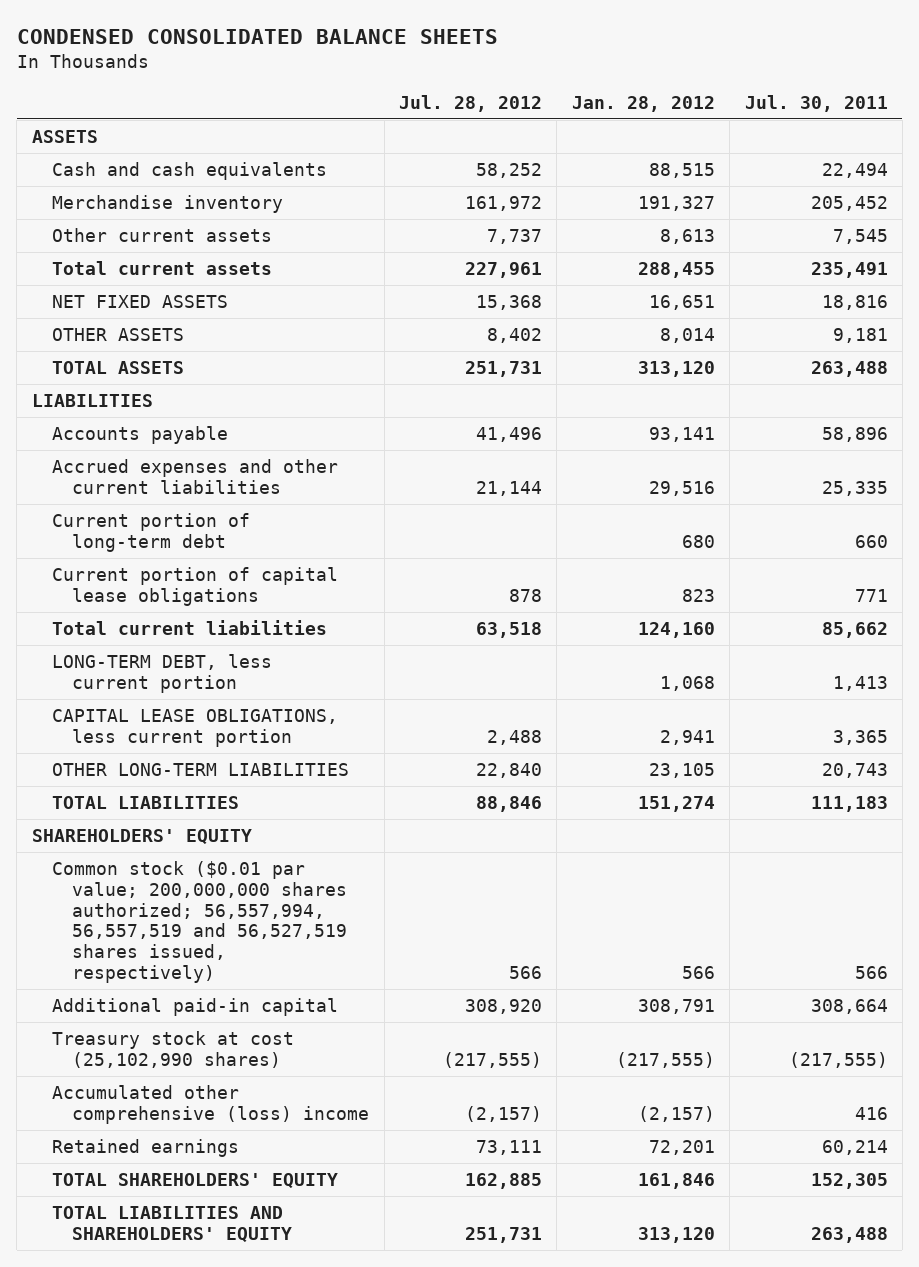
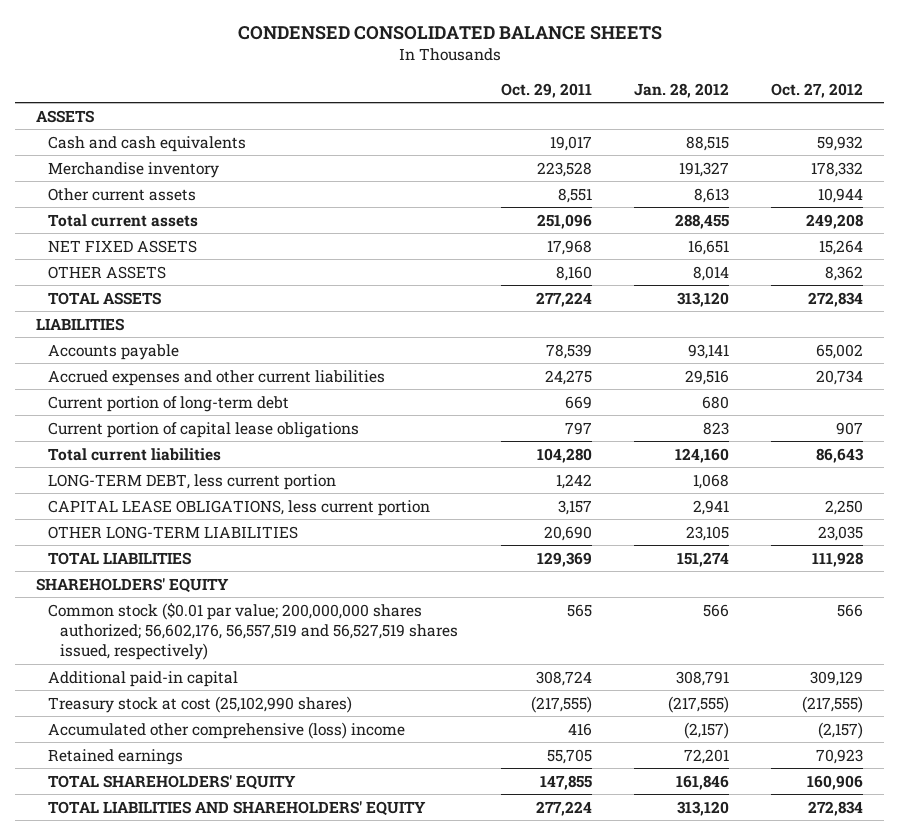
[399,94,543,112] Jul. 28, 2012 -> none
[744,94,888,112] Jul. 30, 2011 -> none
none -> [500,82,592,98] Oct. 29, 2011
none -> [771,82,864,98] Oct. 27, 2012
[52,860,348,983] Common stock ($0.01 par value; 200,000,000 shares authorized; 56,557,994, 56,557,519 and 56,527,519 shares issued, respectively) -> [48,602,459,661] Common stock ($0.01 par value; 200,000,000 shares authorized; 56,602,176, 56,557,519 and 56,527,519 shares issued, respectively)

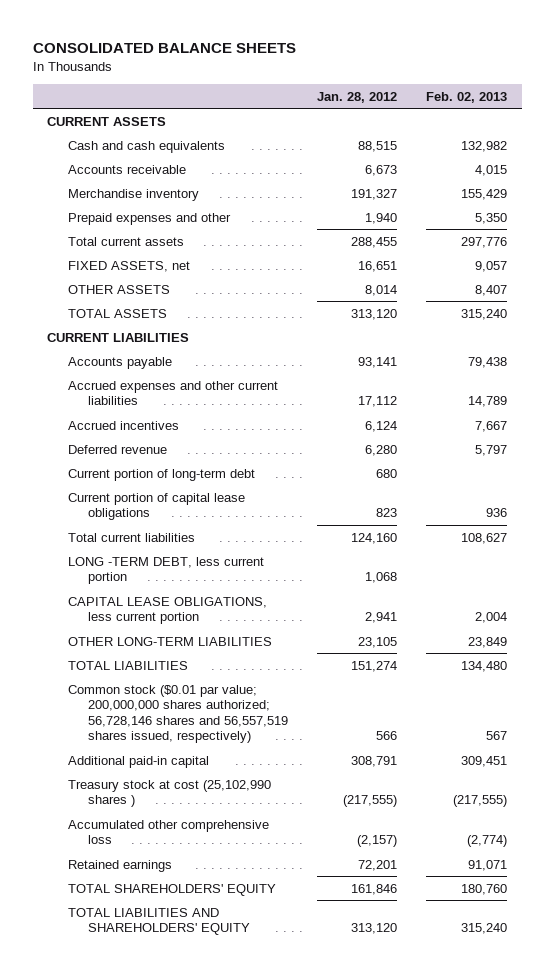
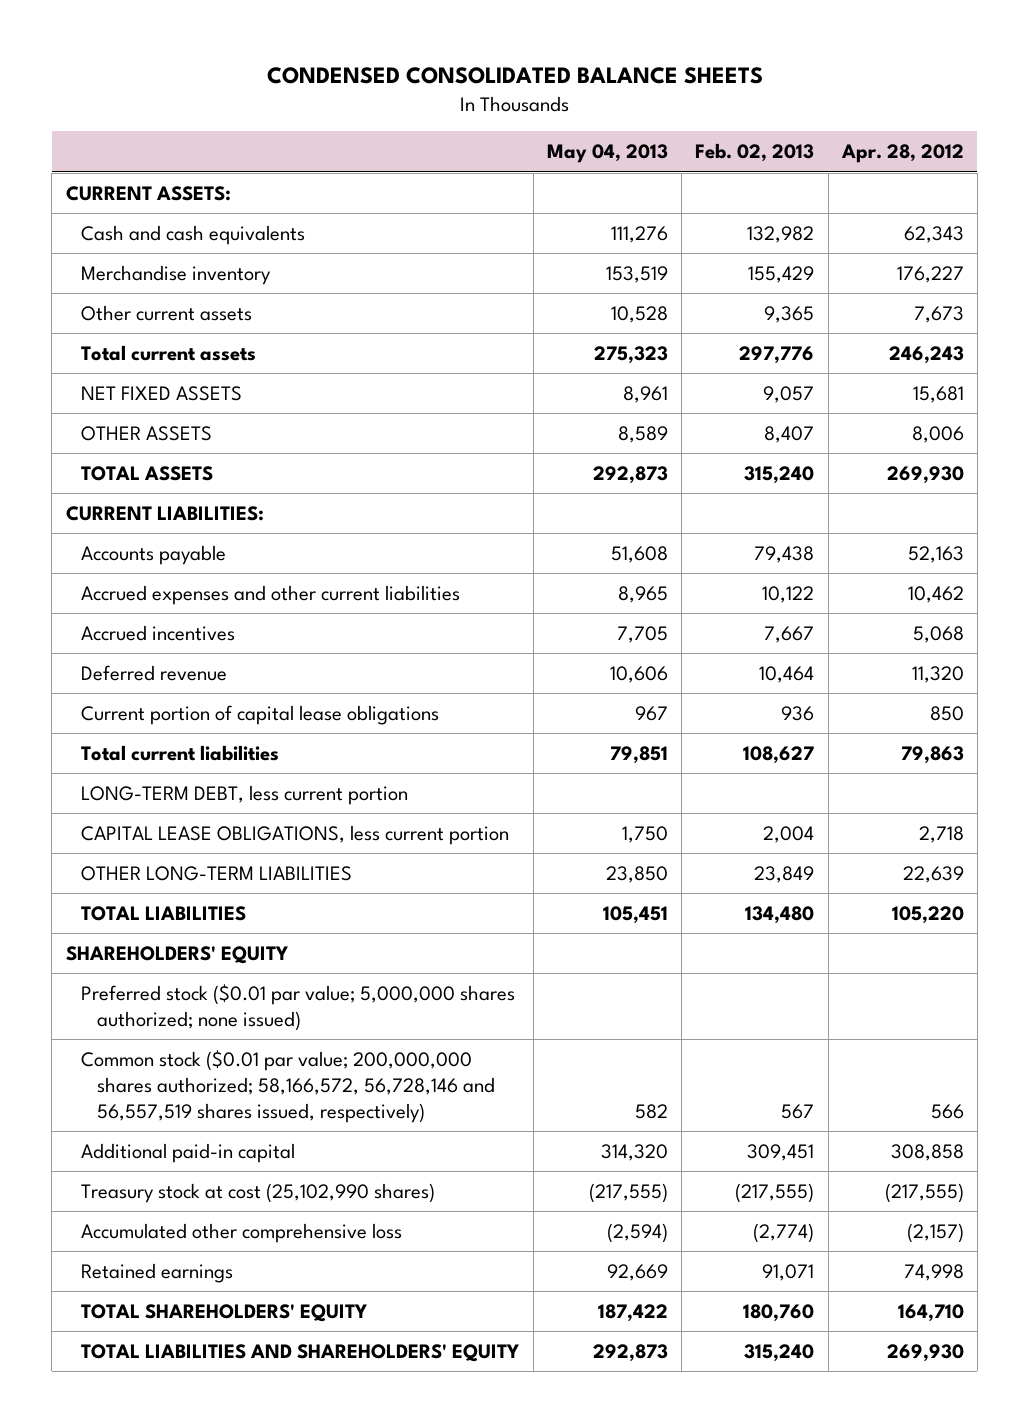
[32,43,296,54] CONSOLIDATED BALANCE SHEETS -> [266,67,763,85] CONDENSED CONSOLIDATED BALANCE SHEETS
[317,91,398,103] Jan. 28, 2012 -> none
none -> [546,144,668,164] May 04, 2013
none -> [840,144,964,164] Apr. 28, 2012
[47,116,167,126] CURRENT ASSETS -> [65,185,231,201] CURRENT ASSETS:
[67,164,186,174] Accounts receivable -> none
[67,212,231,225] Prepaid expenses and other -> none
none -> [81,304,253,321] Other current assets
[67,260,190,272] FIXED ASSETS, net -> [81,385,243,401] NET FIXED ASSETS
[47,332,190,342] CURRENT LIABILITIES -> [65,505,264,521] CURRENT LIABILITIES:
[468,396,508,408] 14,789 -> [762,585,815,603] 10,122
[67,468,255,481] Current portion of long-term debt -> none
[475,444,508,456] 5,797 -> [759,665,815,683] 10,464
[67,556,264,585] LONG -TERM DEBT, less current portion -> [81,784,409,805] LONG-TERM DEBT, less current portion
none -> [65,945,288,964] SHAREHOLDERS' EQUITY
none -> [81,983,516,1031] Preferred stock ($0.01 par value; 5,000,000 shares authorized; none issued)
[67,684,289,744] Common stock ($0.01 par value; 200,000,000 shares authorized; 56,728,146 shares and 56,557,519 shares issued, respectively) -> [81,1049,496,1123] Common stock ($0.01 par value; 200,000,000 shares authorized; 58,166,572, 56,728,146 and 56,557,519 shares issued, respectively)
[67,779,271,808] Treasury stock at cost (25,102,990 shares ) -> [81,1182,436,1203] Treasury stock at cost (25,102,990 shares)

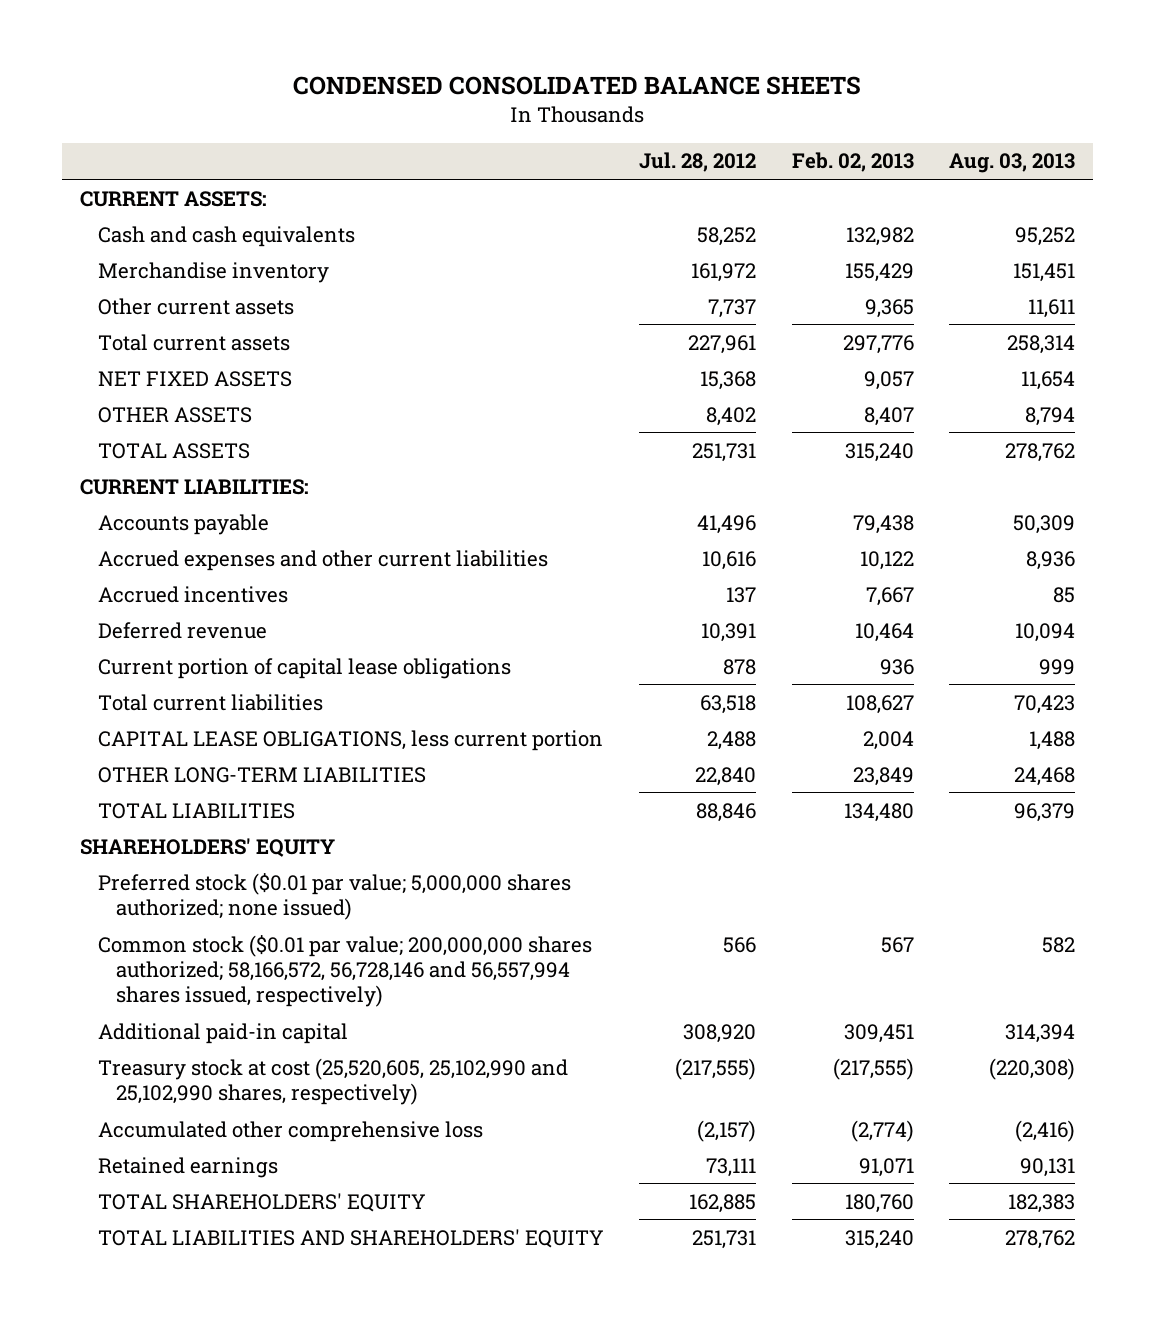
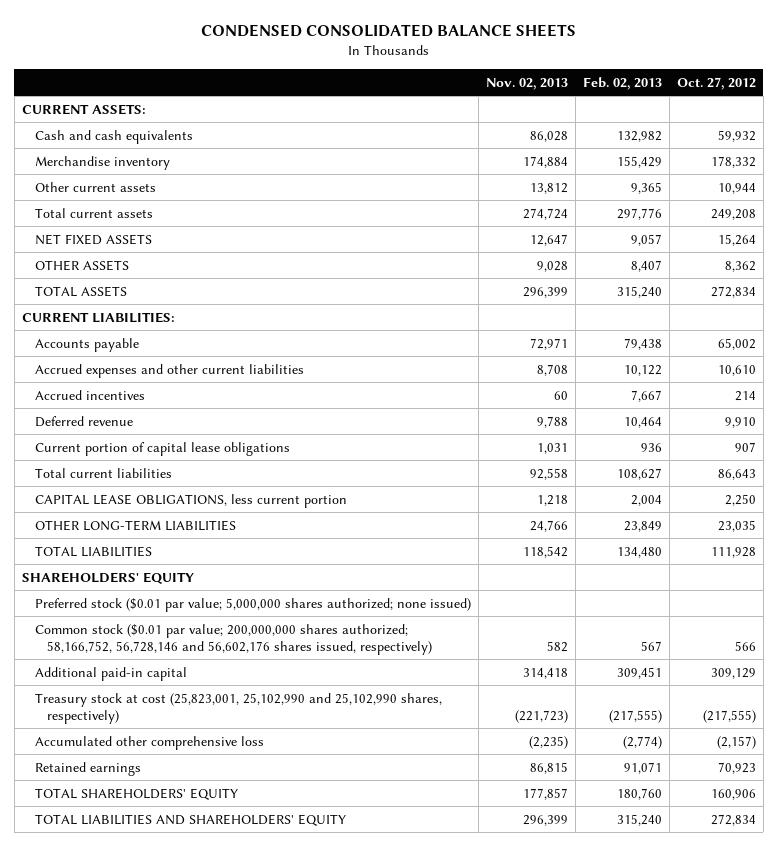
[639,152,757,173] Jul. 28, 2012 -> none
[949,153,1076,174] Aug. 03, 2013 -> none
none -> [485,77,568,90] Nov. 02, 2013
none -> [676,76,756,90] Oct. 27, 2012
[97,934,592,1008] Common stock ($0.01 par value; 200,000,000 shares authorized; 58,166,572, 56,728,146 and 56,557,994 shares issued, respectively) -> [34,623,433,655] Common stock ($0.01 par value; 200,000,000 shares authorized; 58,166,752, 56,728,146 and 56,602,176 shares issued, respectively)
[97,1057,568,1106] Treasury stock at cost (25,520,605, 25,102,990 and 25,102,990 shares, respectively) -> [34,692,442,724] Treasury stock at cost (25,823,001, 25,102,990 and 25,102,990 shares, respectively)

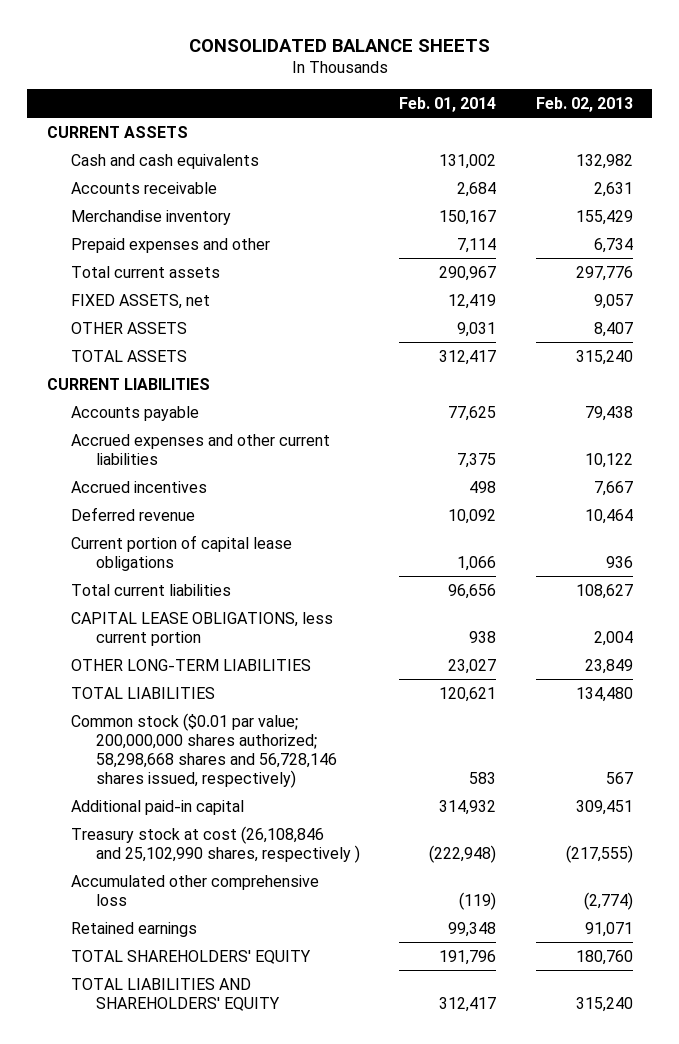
[200,23,576,37] CONDENSED CONSOLIDATED BALANCE SHEETS -> [188,38,490,52] CONSOLIDATED BALANCE SHEETS
[485,77,568,90] Nov. 02, 2013 -> none
[676,76,756,90] Oct. 27, 2012 -> none
none -> [399,96,497,112] Feb. 01, 2014
[21,103,146,115] CURRENT ASSETS: -> [46,125,188,138] CURRENT ASSETS
none -> [71,181,218,194] Accounts receivable
[34,181,156,192] Other current assets -> none
none -> [71,237,271,253] Prepaid expenses and other
[34,233,152,245] NET FIXED ASSETS -> [71,293,211,309] FIXED ASSETS, net
[21,311,175,323] CURRENT LIABILITIES: -> [46,377,210,390] CURRENT LIABILITIES
[21,571,194,584] SHAREHOLDERS' EQUITY -> none
[34,597,471,612] Preferred stock ($0.01 par value; 5,000,000 shares authorized; none issued) -> none
[34,623,433,655] Common stock ($0.01 par value; 200,000,000 shares authorized; 58,166,752, 56,728,146 and 56,602,176 shares issued, respectively) -> [71,712,337,789] Common stock ($0.01 par value; 200,000,000 shares authorized; 58,298,668 shares and 56,728,146 shares issued, respectively)
[34,692,442,724] Treasury stock at cost (25,823,001, 25,102,990 and 25,102,990 shares, respectively) -> [71,825,360,863] Treasury stock at cost (26,108,846 and 25,102,990 shares, respectively )

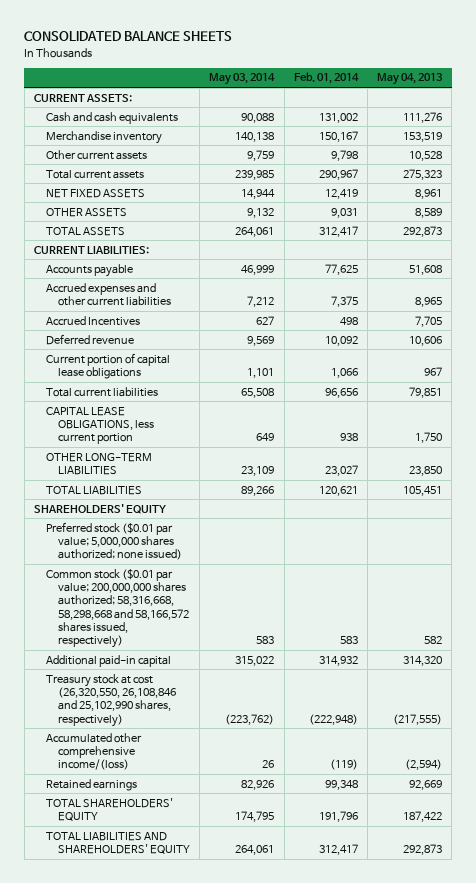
[535,96,633,112] Feb. 02, 2013 -> none
none -> [209,73,276,86] May 03, 2014
none -> [377,73,444,86] May 04, 2013
[46,125,188,138] CURRENT ASSETS -> [33,93,132,102] CURRENT ASSETS:
[71,181,218,194] Accounts receivable -> none
[71,237,271,253] Prepaid expenses and other -> none
none -> [45,149,147,160] Other current assets
[71,293,211,309] FIXED ASSETS, net -> [45,188,145,198] NET FIXED ASSETS
[46,377,210,390] CURRENT LIABILITIES -> [33,245,149,254] CURRENT LIABILITIES:
[71,480,208,493] Accrued incentives -> [45,315,140,326] Accrued Incentives
none -> [33,503,166,514] SHAREHOLDERS' EQUITY
none -> [45,521,183,561] Preferred stock ($0.01 par value; 5,000,000 shares authorized; none issued)
[71,712,337,789] Common stock ($0.01 par value; 200,000,000 shares authorized; 58,298,668 shares and 56,728,146 shares issued, respectively) -> [45,568,190,649] Common stock ($0.01 par value; 200,000,000 shares authorized; 58,316,668, 58,298,668 and 58,166,572 shares issued, respectively)
[71,825,360,863] Treasury stock at cost (26,108,846 and 25,102,990 shares, respectively ) -> [45,673,177,727] Treasury stock at cost (26,320,550, 26,108,846 and 25,102,990 shares, respectively)
[71,874,320,906] Accumulated other comprehensive loss -> [45,732,142,771] Accumulated other comprehensive income/(loss)

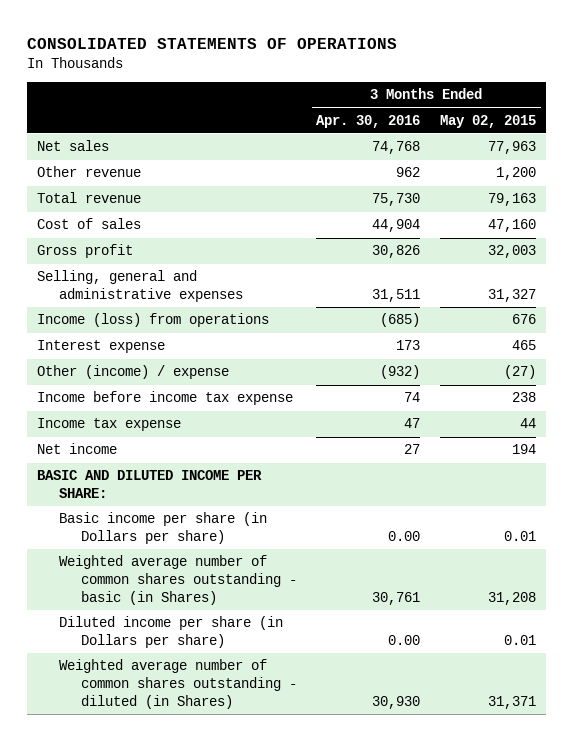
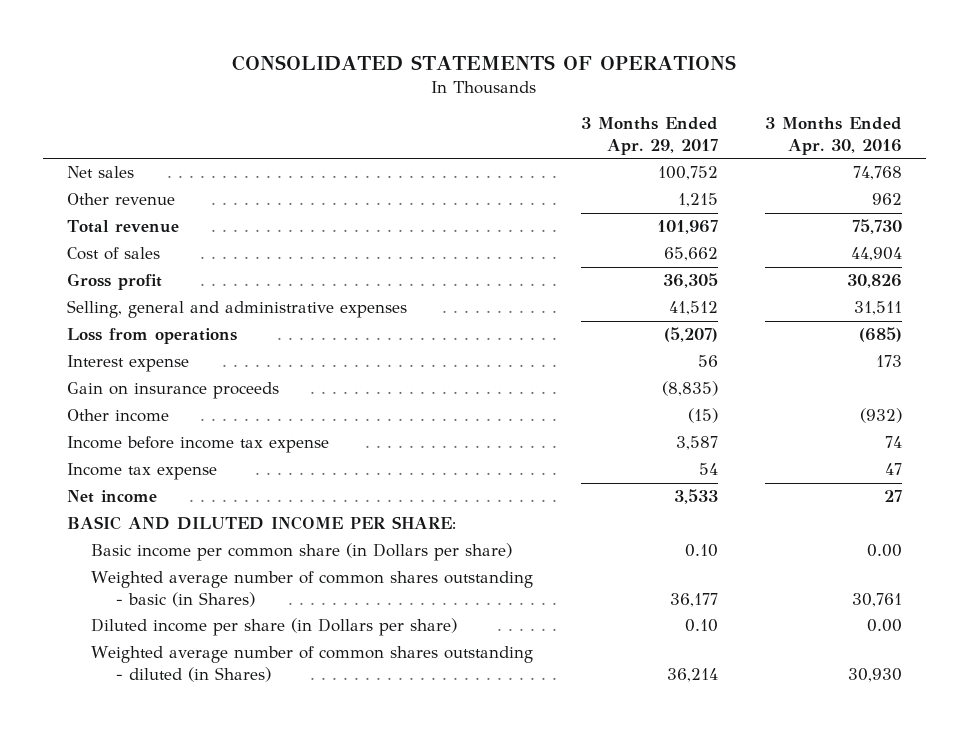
[440,114,537,128] May 02, 2015 -> none
none -> [580,117,718,155] 3 Months Ended Apr. 29, 2017
[36,313,269,328] Income (loss) from operations -> [66,328,237,345] Loss from operations
none -> [66,382,279,400] Gain on insurance proceeds
[36,365,229,380] Other (income) / expense -> [66,409,169,423] Other income
[58,512,267,545] Basic income per share (in Dollars per share) -> [91,543,513,562] Basic income per common share (in Dollars per share)

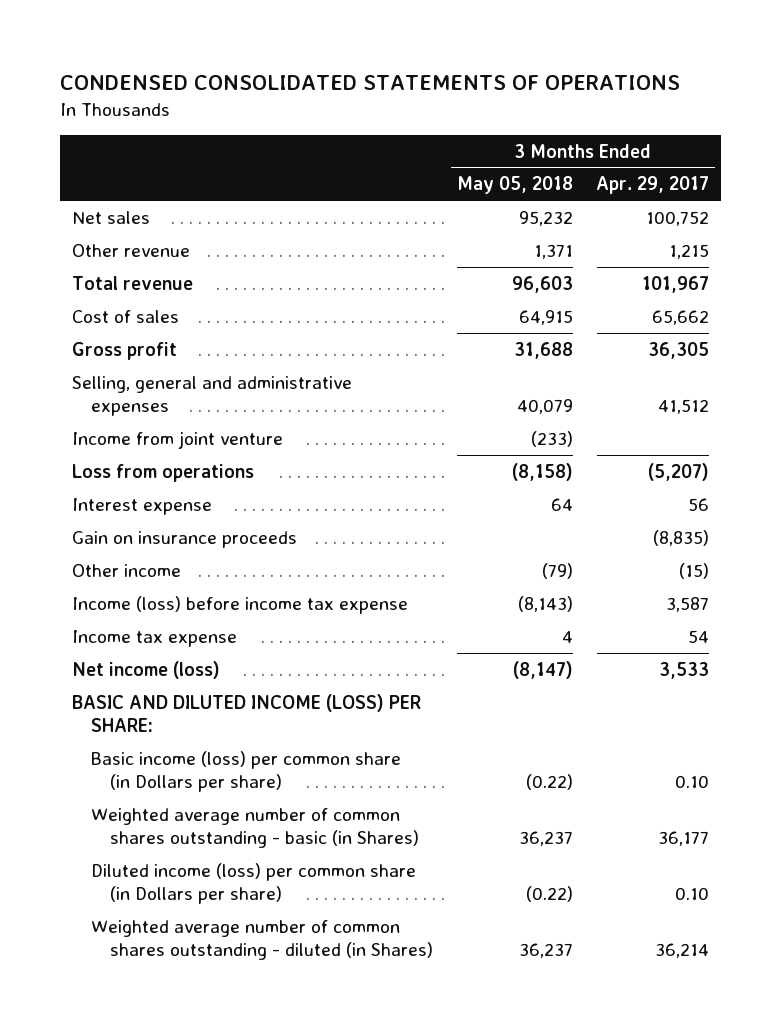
[232,54,737,71] CONSOLIDATED STATEMENTS OF OPERATIONS -> [60,74,681,90] CONDENSED CONSOLIDATED STATEMENTS OF OPERATIONS
[765,117,903,155] 3 Months Ended Apr. 30, 2016 -> none
none -> [456,176,573,195] May 05, 2018
none -> [72,430,284,449] Income from joint venture
[66,436,329,454] Income before income tax expense -> [72,595,409,614] Income (loss) before income tax expense
[66,490,157,504] Net income -> [72,660,221,679] Net income (loss)
[66,516,456,531] BASIC AND DILUTED INCOME PER SHARE: -> [72,693,422,733] BASIC AND DILUTED INCOME (LOSS) PER SHARE:
[91,543,513,562] Basic income per common share (in Dollars per share) -> [91,750,402,793] Basic income (loss) per common share (in Dollars per share)
[91,618,458,637] Diluted income per share (in Dollars per share) -> [91,862,417,905] Diluted income (loss) per common share (in Dollars per share)

